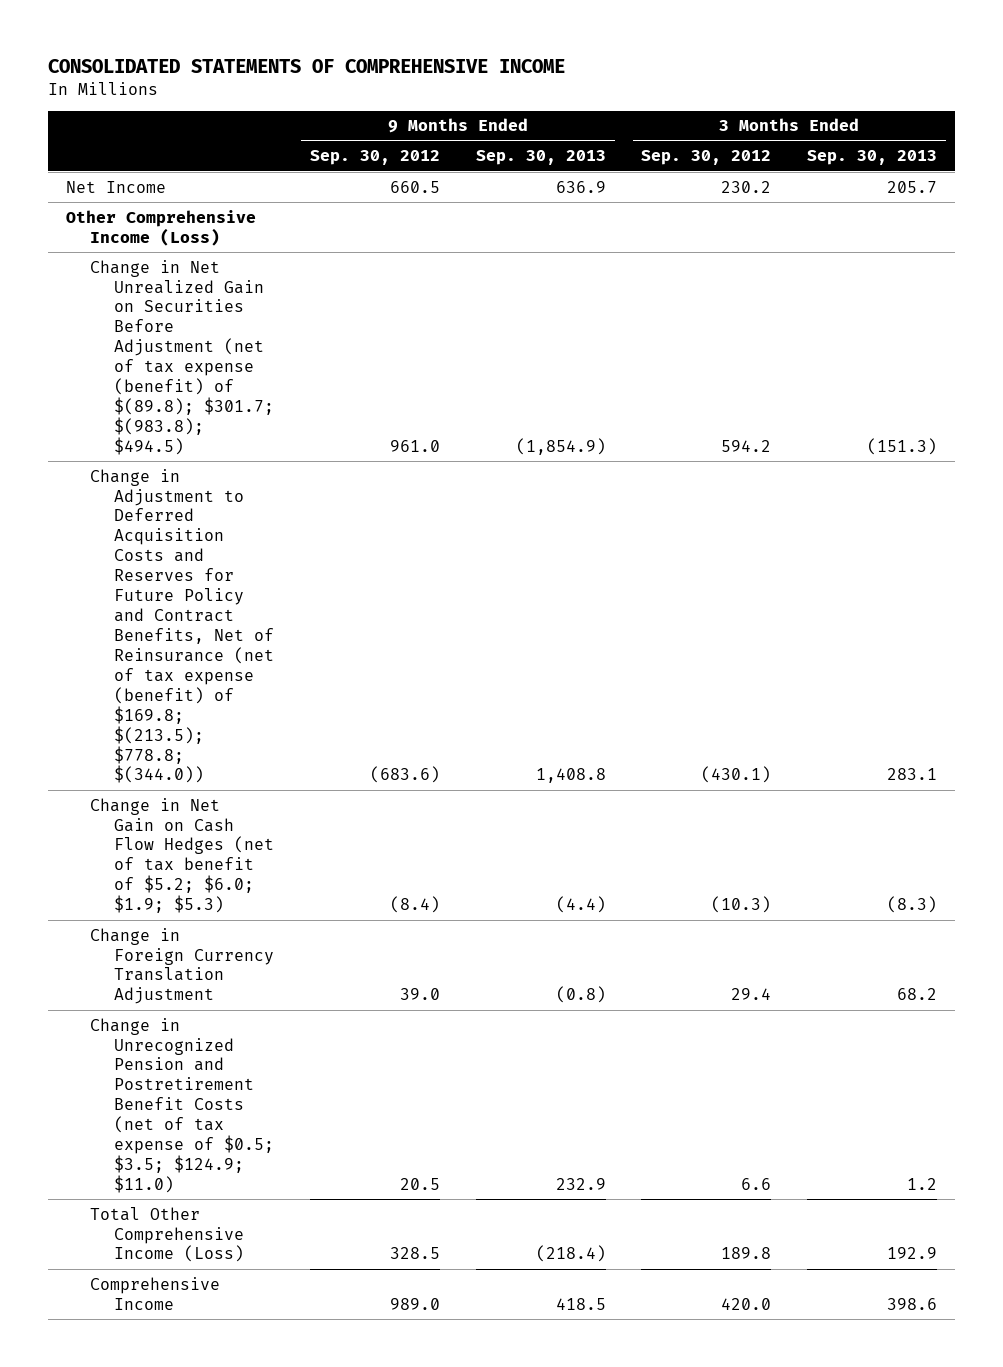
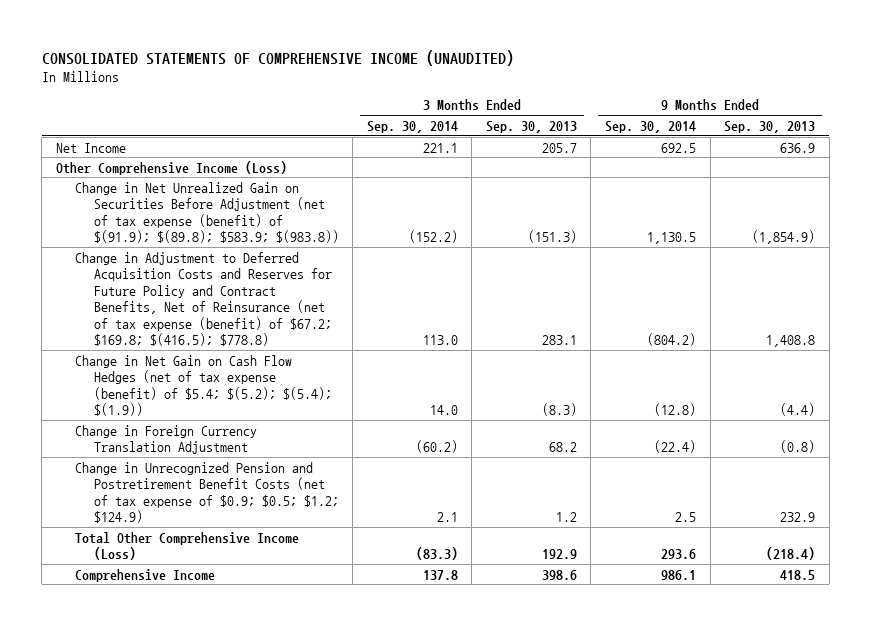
[48,59,566,74] CONSOLIDATED STATEMENTS OF COMPREHENSIVE INCOME -> [41,49,514,66] CONSOLIDATED STATEMENTS OF COMPREHENSIVE INCOME (UNAUDITED)
[309,150,440,166] Sep. 30, 2012 -> none
[641,150,772,166] Sep. 30, 2012 -> none
none -> [366,120,458,133] Sep. 30, 2014
none -> [604,120,696,133] Sep. 30, 2014
[90,259,275,455] Change in Net Unrealized Gain on Securities Before Adjustment (net of tax expense (benefit) of $(89.8); $301.7; $(983.8); $494.5) -> [74,181,339,244] Change in Net Unrealized Gain on Securities Before Adjustment (net of tax expense (benefit) of $(91.9); $(89.8); $583.9; $(983.8))
[90,468,275,784] Change in Adjustment to Deferred Acquisition Costs and Reserves for Future Policy and Contract Benefits, Net of Reinsurance (net of tax expense (benefit) of $169.8; $(213.5); $778.8; $(344.0)) -> [74,251,332,347] Change in Adjustment to Deferred Acquisition Costs and Reserves for Future Policy and Contract Benefits, Net of Reinsurance (net of tax expense (benefit) of $67.2; $169.8; $(416.5); $778.8)
[90,797,275,914] Change in Net Gain on Cash Flow Hedges (net of tax benefit of $5.2; $6.0; $1.9; $5.3) -> [74,354,332,417] Change in Net Gain on Cash Flow Hedges (net of tax expense (benefit) of $5.4; $(5.2); $(5.4); $(1.9))
[90,1017,275,1194] Change in Unrecognized Pension and Postretirement Benefit Costs (net of tax expense of $0.5; $3.5; $124.9; $11.0) -> [74,461,339,524] Change in Unrecognized Pension and Postretirement Benefit Costs (net of tax expense of $0.9; $0.5; $1.2; $124.9)

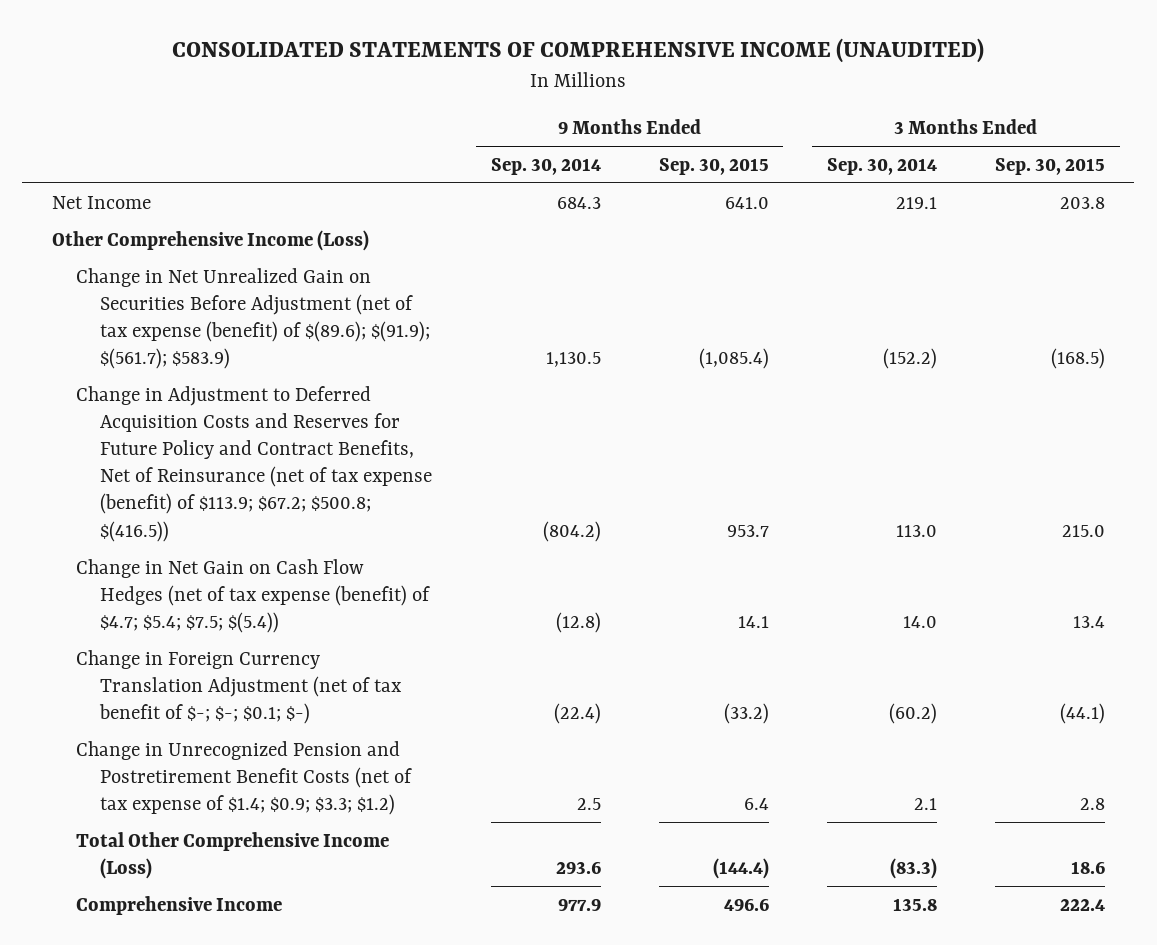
[485,120,577,133] Sep. 30, 2013 -> none
[724,120,816,133] Sep. 30, 2013 -> none
none -> [658,157,769,175] Sep. 30, 2015
none -> [995,157,1106,175] Sep. 30, 2015
[422,142,458,153] 221.1 -> [895,196,937,209] 219.1
[660,142,696,153] 692.5 -> [556,196,601,209] 684.3
[74,181,339,244] Change in Net Unrealized Gain on Securities Before Adjustment (net of tax expense (benefit) of $(91.9); $(89.8); $583.9; $(983.8)) -> [75,267,431,370] Change in Net Unrealized Gain on Securities Before Adjustment (net of tax expense (benefit) of $(89.6); $(91.9); $(561.7); $583.9)
[74,251,332,347] Change in Adjustment to Deferred Acquisition Costs and Reserves for Future Policy and Contract Benefits, Net of Reinsurance (net of tax expense (benefit) of $67.2; $169.8; $(416.5); $778.8) -> [75,385,433,542] Change in Adjustment to Deferred Acquisition Costs and Reserves for Future Policy and Contract Benefits, Net of Reinsurance (net of tax expense (benefit) of $113.9; $67.2; $500.8; $(416.5))
[74,354,332,417] Change in Net Gain on Cash Flow Hedges (net of tax expense (benefit) of $5.4; $(5.2); $(5.4); $(1.9)) -> [75,558,431,634] Change in Net Gain on Cash Flow Hedges (net of tax expense (benefit) of $4.7; $5.4; $7.5; $(5.4))
[74,424,257,455] Change in Foreign Currency Translation Adjustment -> [75,649,402,725] Change in Foreign Currency Translation Adjustment (net of tax benefit of $-; $-; $0.1; $-)
[74,461,339,524] Change in Unrecognized Pension and Postretirement Benefit Costs (net of tax expense of $0.9; $0.5; $1.2; $124.9) -> [75,740,413,816] Change in Unrecognized Pension and Postretirement Benefit Costs (net of tax expense of $1.4; $0.9; $3.3; $1.2)
[422,569,458,580] 137.8 -> [892,897,937,911] 135.8
[660,569,696,580] 986.1 -> [557,897,601,911] 977.9

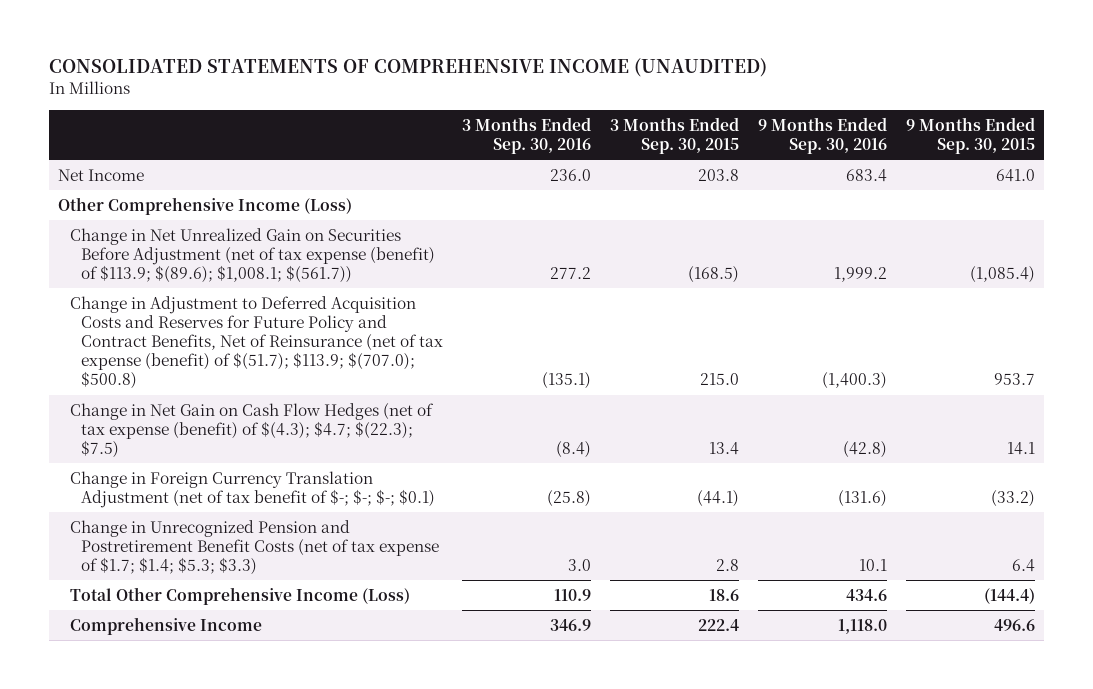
[490,157,601,175] Sep. 30, 2014 -> none
[826,157,937,175] Sep. 30, 2014 -> none
none -> [462,116,592,154] 3 Months Ended Sep. 30, 2016
none -> [757,116,887,154] 9 Months Ended Sep. 30, 2016
[75,267,431,370] Change in Net Unrealized Gain on Securities Before Adjustment (net of tax expense (benefit) of $(89.6); $(91.9); $(561.7); $583.9) -> [69,227,436,284] Change in Net Unrealized Gain on Securities Before Adjustment (net of tax expense (benefit) of $113.9; $(89.6); $1,008.1; $(561.7))
[75,385,433,542] Change in Adjustment to Deferred Acquisition Costs and Reserves for Future Policy and Contract Benefits, Net of Reinsurance (net of tax expense (benefit) of $113.9; $67.2; $500.8; $(416.5)) -> [69,295,444,390] Change in Adjustment to Deferred Acquisition Costs and Reserves for Future Policy and Contract Benefits, Net of Reinsurance (net of tax expense (benefit) of $(51.7); $113.9; $(707.0); $500.8)
[75,558,431,634] Change in Net Gain on Cash Flow Hedges (net of tax expense (benefit) of $4.7; $5.4; $7.5; $(5.4)) -> [69,402,434,459] Change in Net Gain on Cash Flow Hedges (net of tax expense (benefit) of $(4.3); $4.7; $(22.3); $7.5)
[75,649,402,725] Change in Foreign Currency Translation Adjustment (net of tax benefit of $-; $-; $0.1; $-) -> [69,470,436,508] Change in Foreign Currency Translation Adjustment (net of tax benefit of $-; $-; $-; $0.1)
[75,740,413,816] Change in Unrecognized Pension and Postretirement Benefit Costs (net of tax expense of $1.4; $0.9; $3.3; $1.2) -> [69,519,440,576] Change in Unrecognized Pension and Postretirement Benefit Costs (net of tax expense of $1.7; $1.4; $5.3; $3.3)

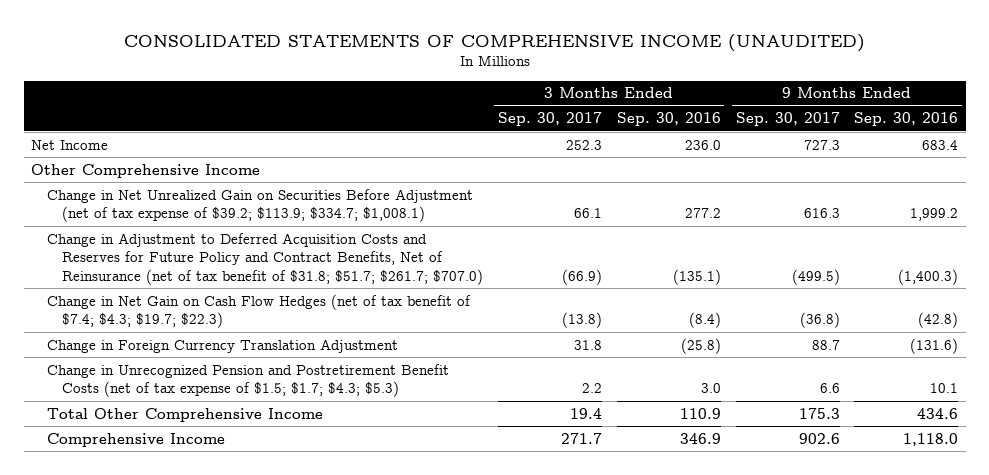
[610,116,740,154] 3 Months Ended Sep. 30, 2015 -> none
[905,116,1035,154] 9 Months Ended Sep. 30, 2015 -> none
none -> [498,112,603,127] Sep. 30, 2017
none -> [735,112,840,127] Sep. 30, 2017
[58,196,353,215] Other Comprehensive Income (Loss) -> [31,163,261,178] Other Comprehensive Income
[69,227,436,284] Change in Net Unrealized Gain on Securities Before Adjustment (net of tax expense (benefit) of $113.9; $(89.6); $1,008.1; $(561.7)) -> [46,188,473,223] Change in Net Unrealized Gain on Securities Before Adjustment (net of tax expense of $39.2; $113.9; $334.7; $1,008.1)
[69,295,444,390] Change in Adjustment to Deferred Acquisition Costs and Reserves for Future Policy and Contract Benefits, Net of Reinsurance (net of tax expense (benefit) of $(51.7); $113.9; $(707.0); $500.8) -> [46,232,484,285] Change in Adjustment to Deferred Acquisition Costs and Reserves for Future Policy and Contract Benefits, Net of Reinsurance (net of tax benefit of $31.8; $51.7; $261.7; $707.0)
[69,402,434,459] Change in Net Gain on Cash Flow Hedges (net of tax expense (benefit) of $(4.3); $4.7; $(22.3); $7.5) -> [46,293,471,329] Change in Net Gain on Cash Flow Hedges (net of tax benefit of $7.4; $4.3; $19.7; $22.3)
[69,470,436,508] Change in Foreign Currency Translation Adjustment (net of tax benefit of $-; $-; $-; $0.1) -> [46,338,398,353] Change in Foreign Currency Translation Adjustment
[69,519,440,576] Change in Unrecognized Pension and Postretirement Benefit Costs (net of tax expense of $1.7; $1.4; $5.3; $3.3) -> [46,363,449,398] Change in Unrecognized Pension and Postretirement Benefit Costs (net of tax expense of $1.5; $1.7; $4.3; $5.3)
[69,586,410,605] Total Other Comprehensive Income (Loss) -> [46,407,323,422] Total Other Comprehensive Income

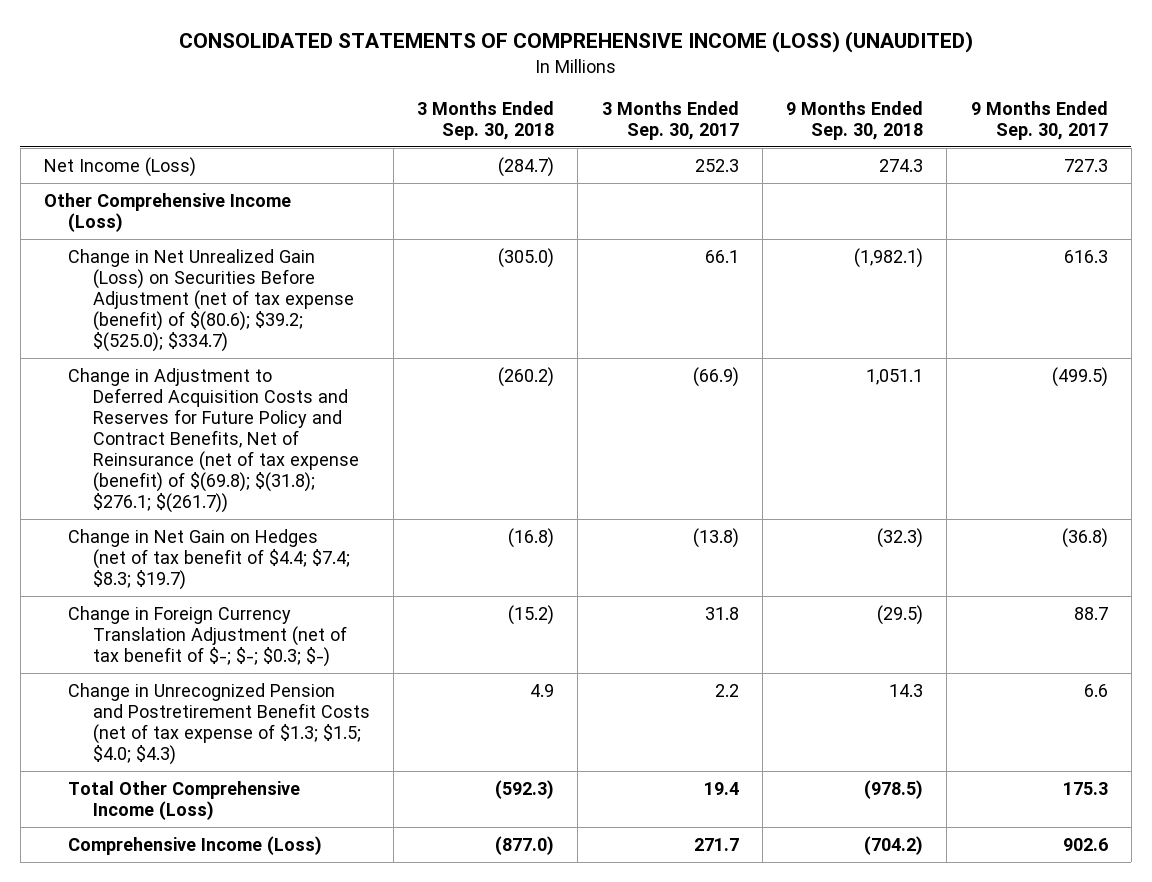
[123,33,865,52] CONSOLIDATED STATEMENTS OF COMPREHENSIVE INCOME (UNAUDITED) -> [178,31,973,54] CONSOLIDATED STATEMENTS OF COMPREHENSIVE INCOME (LOSS) (UNAUDITED)
[616,112,721,127] Sep. 30, 2016 -> none
[854,112,959,127] Sep. 30, 2016 -> none
none -> [417,100,555,140] 3 Months Ended Sep. 30, 2018
none -> [786,100,924,140] 9 Months Ended Sep. 30, 2018
[31,139,109,150] Net Income -> [44,156,197,177] Net Income (Loss)
[31,163,261,178] Other Comprehensive Income -> [44,192,292,232] Other Comprehensive Income (Loss)
[46,188,473,223] Change in Net Unrealized Gain on Securities Before Adjustment (net of tax expense of $39.2; $113.9; $334.7; $1,008.1) -> [68,248,354,352] Change in Net Unrealized Gain (Loss) on Securities Before Adjustment (net of tax expense (benefit) of $(80.6); $39.2; $(525.0); $334.7)
[46,232,484,285] Change in Adjustment to Deferred Acquisition Costs and Reserves for Future Policy and Contract Benefits, Net of Reinsurance (net of tax benefit of $31.8; $51.7; $261.7; $707.0) -> [68,367,359,513] Change in Adjustment to Deferred Acquisition Costs and Reserves for Future Policy and Contract Benefits, Net of Reinsurance (net of tax expense (benefit) of $(69.8); $(31.8); $276.1; $(261.7))
[46,293,471,329] Change in Net Gain on Cash Flow Hedges (net of tax benefit of $7.4; $4.3; $19.7; $22.3) -> [68,528,350,590] Change in Net Gain on Hedges (net of tax benefit of $4.4; $7.4; $8.3; $19.7)
[46,338,398,353] Change in Foreign Currency Translation Adjustment -> [68,605,347,667] Change in Foreign Currency Translation Adjustment (net of tax benefit of $-; $-; $0.3; $-)
[46,363,449,398] Change in Unrecognized Pension and Postretirement Benefit Costs (net of tax expense of $1.5; $1.7; $4.3; $5.3) -> [68,682,370,765] Change in Unrecognized Pension and Postretirement Benefit Costs (net of tax expense of $1.3; $1.5; $4.0; $4.3)
[46,407,323,422] Total Other Comprehensive Income -> [68,780,301,820] Total Other Comprehensive Income (Loss)
[46,432,225,447] Comprehensive Income -> [68,835,323,855] Comprehensive Income (Loss)

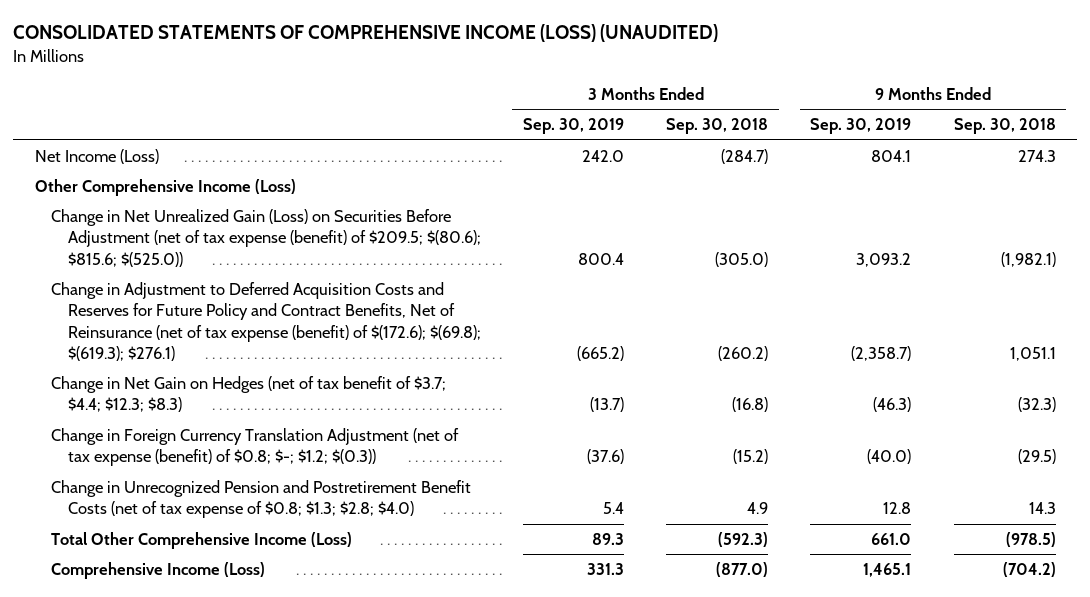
[601,100,739,140] 3 Months Ended Sep. 30, 2017 -> none
[970,100,1108,140] 9 Months Ended Sep. 30, 2017 -> none
none -> [522,118,624,135] Sep. 30, 2019
none -> [810,118,912,135] Sep. 30, 2019
[68,248,354,352] Change in Net Unrealized Gain (Loss) on Securities Before Adjustment (net of tax expense (benefit) of $(80.6); $39.2; $(525.0); $334.7) -> [51,209,481,267] Change in Net Unrealized Gain (Loss) on Securities Before Adjustment (net of tax expense (benefit) of $209.5; $(80.6); $815.6; $(525.0))
[68,367,359,513] Change in Adjustment to Deferred Acquisition Costs and Reserves for Future Policy and Contract Benefits, Net of Reinsurance (net of tax expense (benefit) of $(69.8); $(31.8); $276.1; $(261.7)) -> [51,282,481,361] Change in Adjustment to Deferred Acquisition Costs and Reserves for Future Policy and Contract Benefits, Net of Reinsurance (net of tax expense (benefit) of $(172.6); $(69.8); $(619.3); $276.1)
[68,528,350,590] Change in Net Gain on Hedges (net of tax benefit of $4.4; $7.4; $8.3; $19.7) -> [51,376,447,413] Change in Net Gain on Hedges (net of tax benefit of $3.7; $4.4; $12.3; $8.3)
[68,605,347,667] Change in Foreign Currency Translation Adjustment (net of tax benefit of $-; $-; $0.3; $-) -> [51,428,460,467] Change in Foreign Currency Translation Adjustment (net of tax expense (benefit) of $0.8; $-; $1.2; $(0.3))
[68,682,370,765] Change in Unrecognized Pension and Postretirement Benefit Costs (net of tax expense of $1.3; $1.5; $4.0; $4.3) -> [51,480,472,519] Change in Unrecognized Pension and Postretirement Benefit Costs (net of tax expense of $0.8; $1.3; $2.8; $4.0)

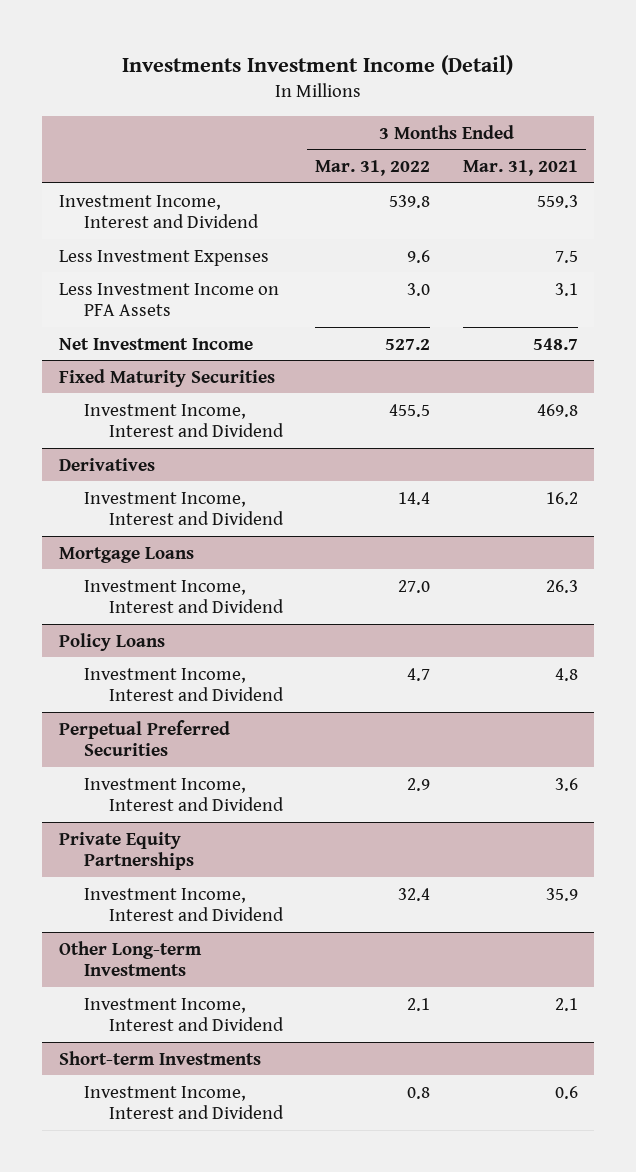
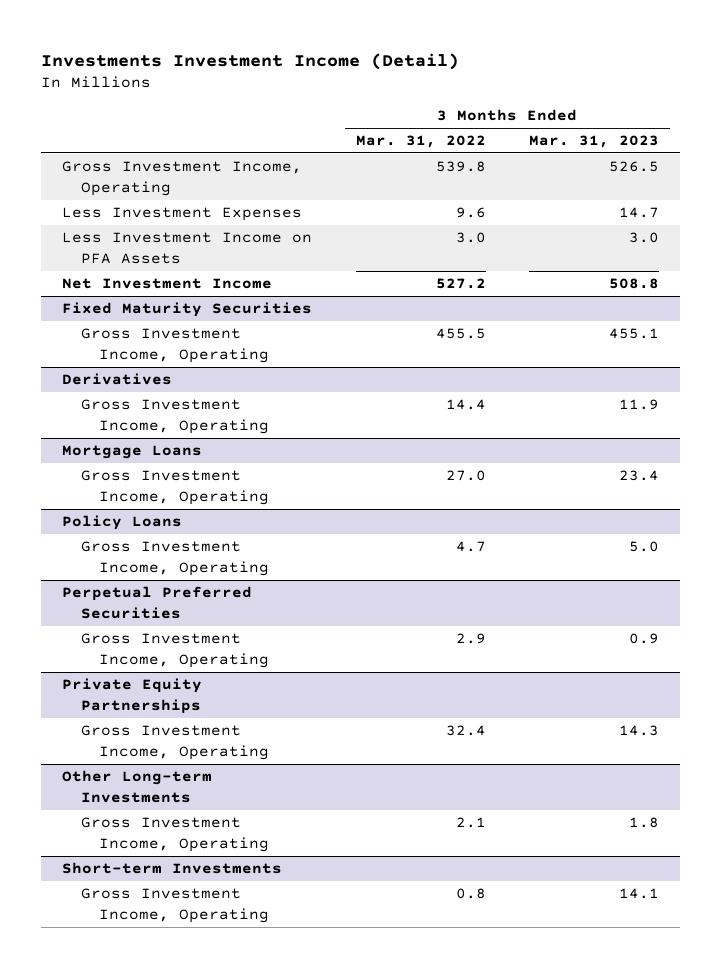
[462,160,578,177] Mar. 31, 2021 -> none
none -> [528,135,659,149] Mar. 31, 2023
[58,194,259,229] Investment Income, Interest and Dividend -> [62,161,303,196] Gross Investment Income, Operating
[83,403,284,438] Investment Income, Interest and Dividend -> [80,328,269,363] Gross Investment Income, Operating
[83,491,284,526] Investment Income, Interest and Dividend -> [80,399,269,434] Gross Investment Income, Operating
[83,579,284,614] Investment Income, Interest and Dividend -> none
none -> [80,470,269,505] Gross Investment Income, Operating
[83,667,284,702] Investment Income, Interest and Dividend -> none
none -> [80,541,269,576] Gross Investment Income, Operating
[83,777,284,812] Investment Income, Interest and Dividend -> none
none -> [80,633,269,668] Gross Investment Income, Operating
[83,887,284,922] Investment Income, Interest and Dividend -> [80,725,269,760] Gross Investment Income, Operating
[83,997,284,1032] Investment Income, Interest and Dividend -> none
none -> [80,817,269,852] Gross Investment Income, Operating
[83,1085,284,1120] Investment Income, Interest and Dividend -> none
none -> [80,888,269,923] Gross Investment Income, Operating

